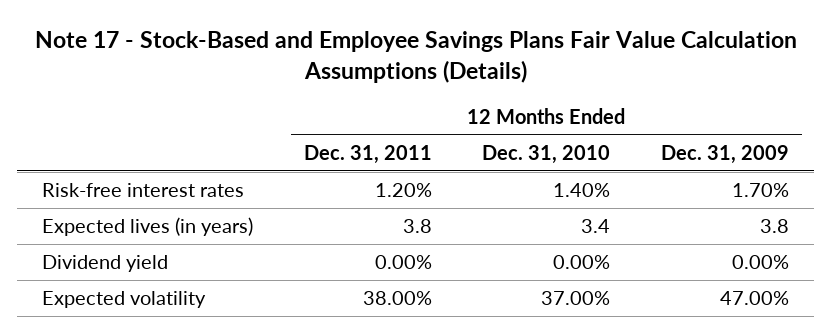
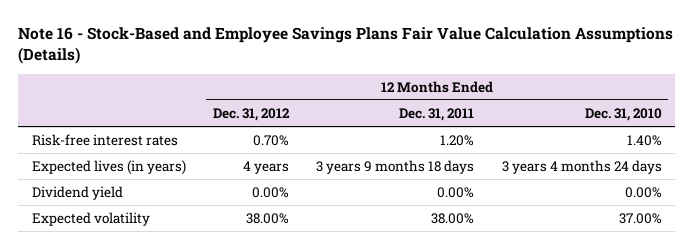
[34,30,797,83] Note 17 - Stock-Based and Employee Savings Plans Fair Value Calculation Assumptions (Details) -> [18,27,674,65] Note 16 - Stock-Based and Employee Savings Plans Fair Value Calculation Assumptions (Details)
[660,144,789,164] Dec. 31, 2009 -> none
none -> [213,107,291,121] Dec. 31, 2012
[402,219,432,234] 3.8 -> [316,159,475,174] 3 years 9 months 18 days
[581,219,611,234] 3.4 -> [501,159,662,174] 3 years 4 months 24 days

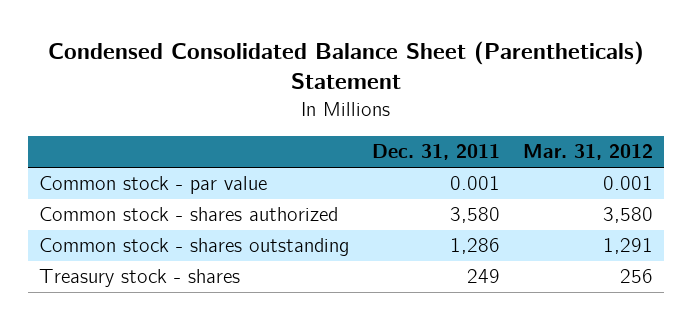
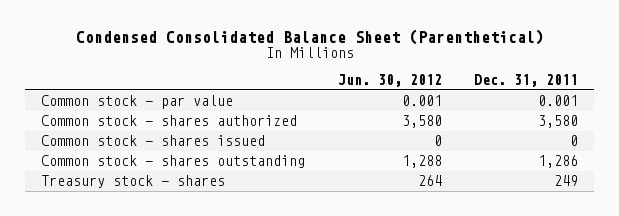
[48,40,645,90] Condensed Consolidated Balance Sheet (Parentheticals) Statement -> [75,28,544,45] Condensed Consolidated Balance Sheet (Parenthetical)
[522,144,653,161] Mar. 31, 2012 -> none
none -> [337,73,442,87] Jun. 30, 2012
none -> [41,135,266,147] Common stock - shares issued

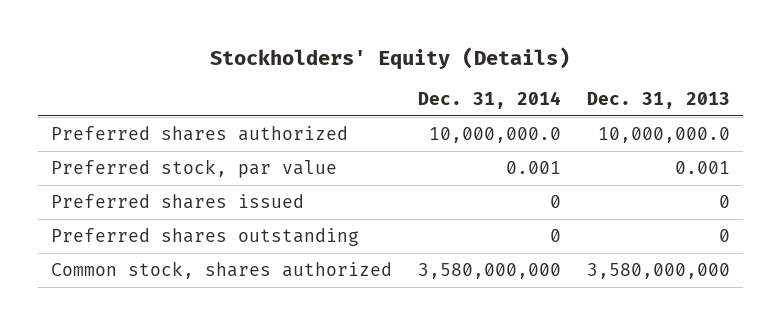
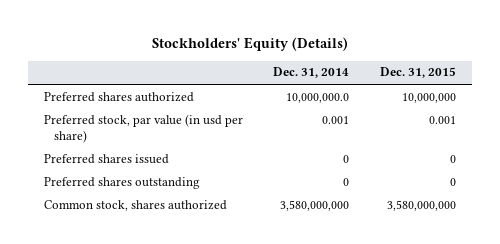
[586,91,730,109] Dec. 31, 2013 -> none
none -> [380,67,457,79] Dec. 31, 2015
[50,158,337,178] Preferred stock, par value -> [43,113,243,143] Preferred stock, par value (in usd per share)

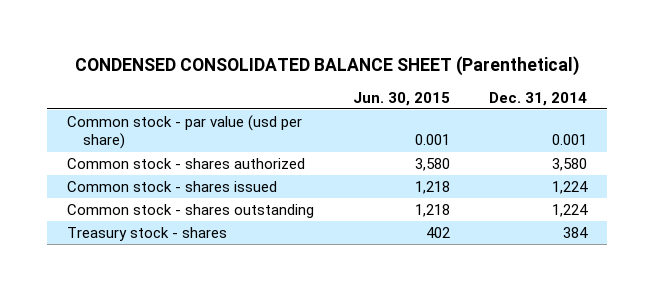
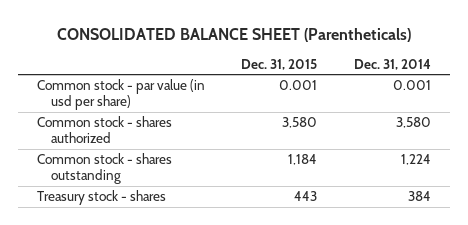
[74,55,579,76] CONDENSED CONSOLIDATED BALANCE SHEET (Parenthetical) -> [56,27,411,42] CONSOLIDATED BALANCE SHEET (Parentheticals)
[352,91,450,106] Jun. 30, 2015 -> none
none -> [241,58,318,70] Dec. 31, 2015
[66,114,302,150] Common stock - par value (usd per share) -> [36,79,205,111] Common stock - par value (in usd per share)
[66,180,277,192] Common stock - shares issued -> none

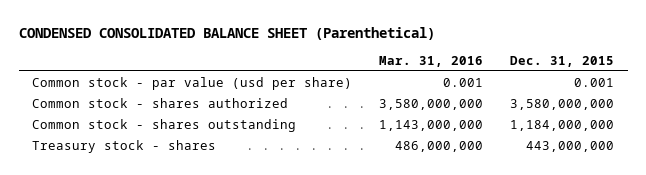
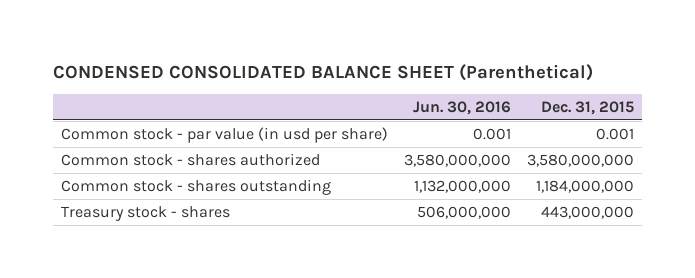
[379,55,484,67] Mar. 31, 2016 -> none
none -> [413,100,512,115] Jun. 30, 2016
[32,76,353,90] Common stock - par value (usd per share) -> [61,126,389,143] Common stock - par value (in usd per share)

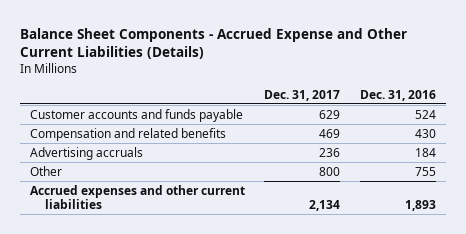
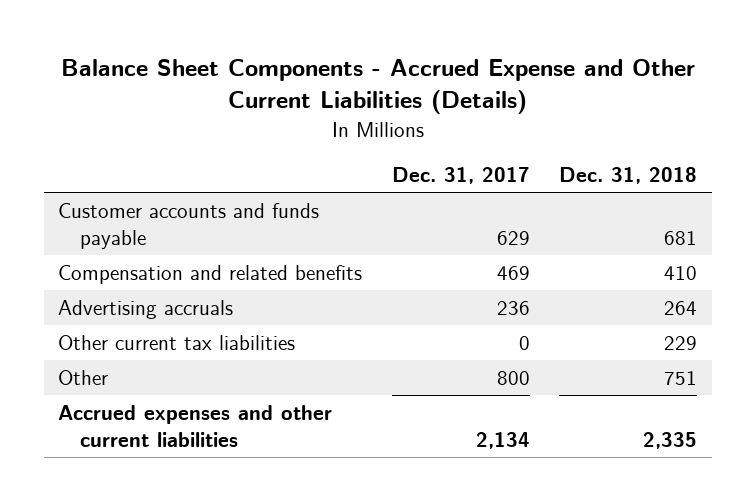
[359,89,436,101] Dec. 31, 2016 -> none
none -> [558,167,697,185] Dec. 31, 2018
none -> [58,334,296,350] Other current tax liabilities

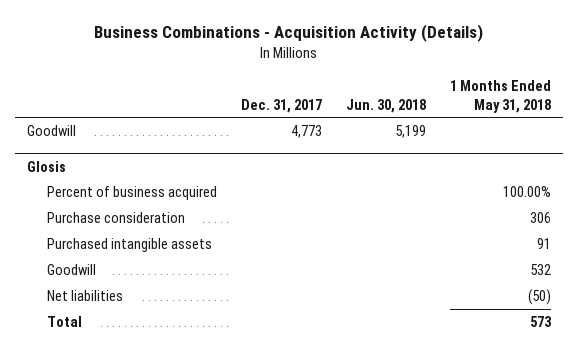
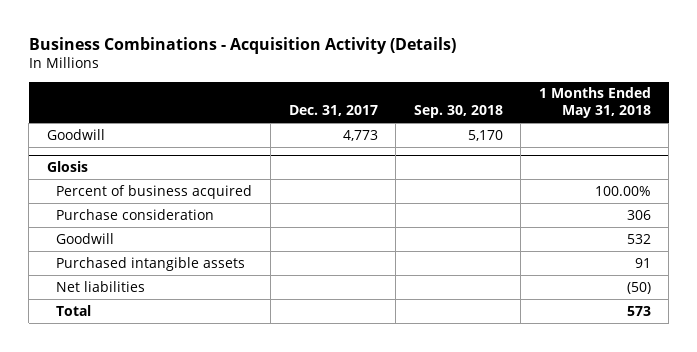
[345,98,426,113] Jun. 30, 2018 -> none
none -> [413,105,503,119] Sep. 30, 2018
[47,238,213,253] Purchased intangible assets -> [56,256,246,271] Purchased intangible assets

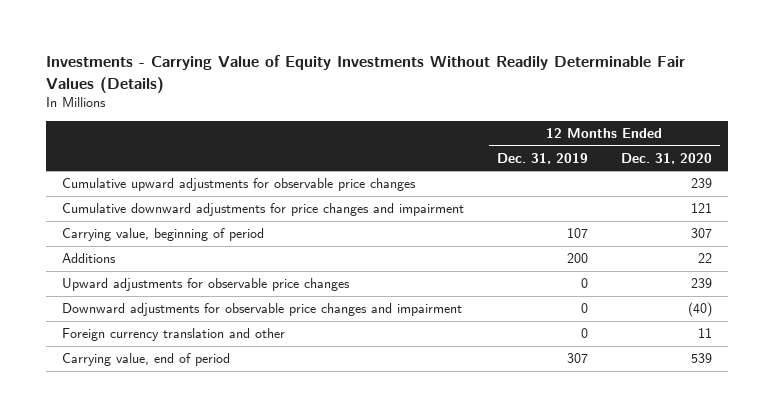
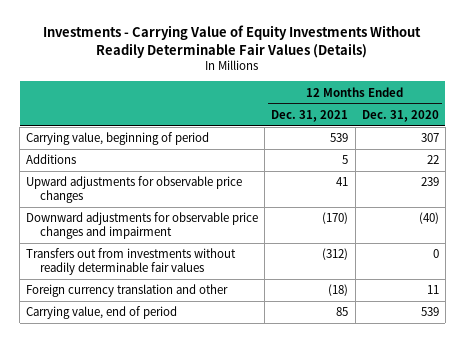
[496,152,588,164] Dec. 31, 2019 -> none
none -> [271,109,349,122] Dec. 31, 2021
[62,178,417,192] Cumulative upward adjustments for observable price changes -> none
[62,203,465,217] Cumulative downward adjustments for price changes and impairment -> none
none -> [26,248,237,276] Transfers out from investments without readily determinable fair values

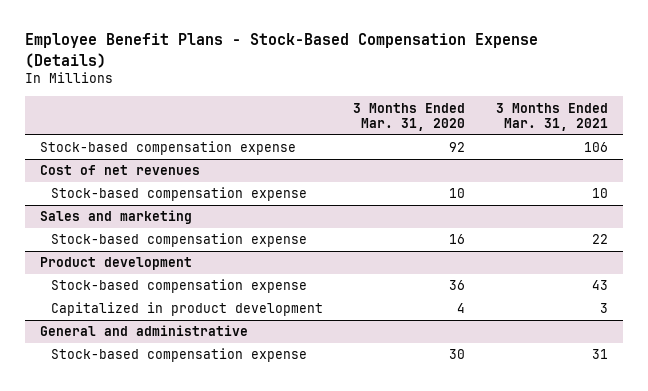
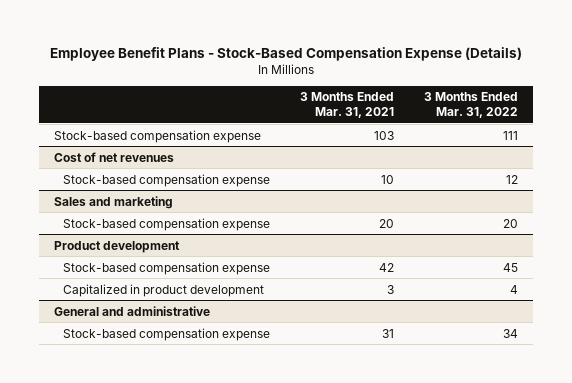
[353,102,466,132] 3 Months Ended Mar. 31, 2020 -> none
none -> [424,92,519,119] 3 Months Ended Mar. 31, 2022
[583,142,608,153] 106 -> [374,130,395,140] 103
[591,234,608,245] 22 -> [379,218,395,228] 20
[591,280,608,291] 43 -> [379,262,395,272] 42

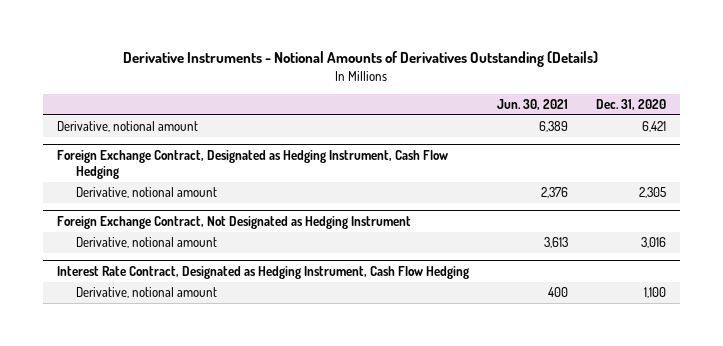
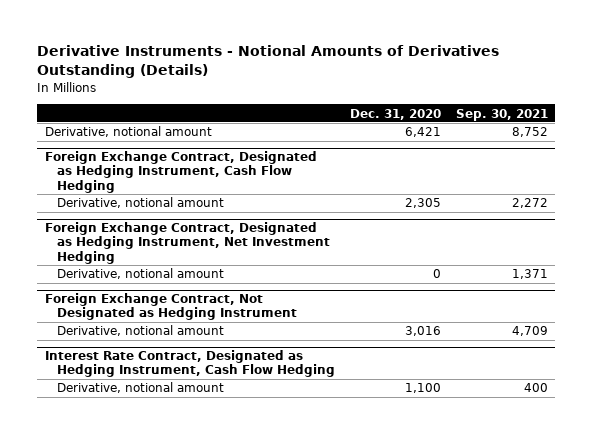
[496,99,568,111] Jun. 30, 2021 -> none
none -> [455,108,548,121] Sep. 30, 2021
none -> [44,222,331,264] Foreign Exchange Contract, Designated as Hedging Instrument, Net Investment Hedging
none -> [57,268,225,280] Derivative, notional amount

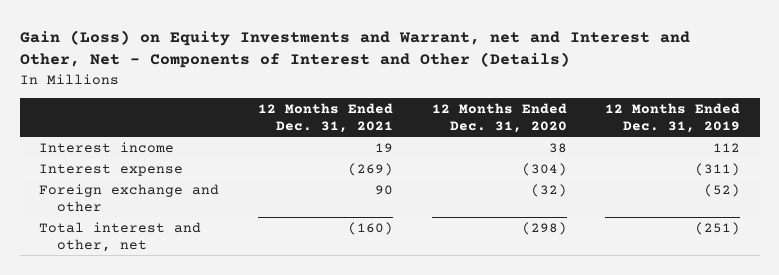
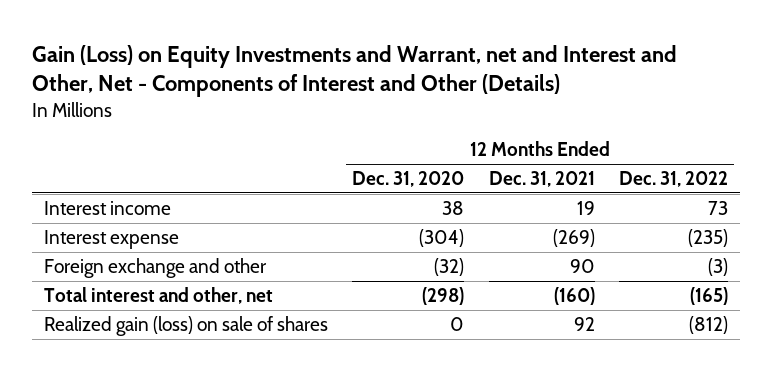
[605,102,741,133] 12 Months Ended Dec. 31, 2019 -> none
none -> [618,171,728,188] Dec. 31, 2022
none -> [44,316,329,337] Realized gain (loss) on sale of shares

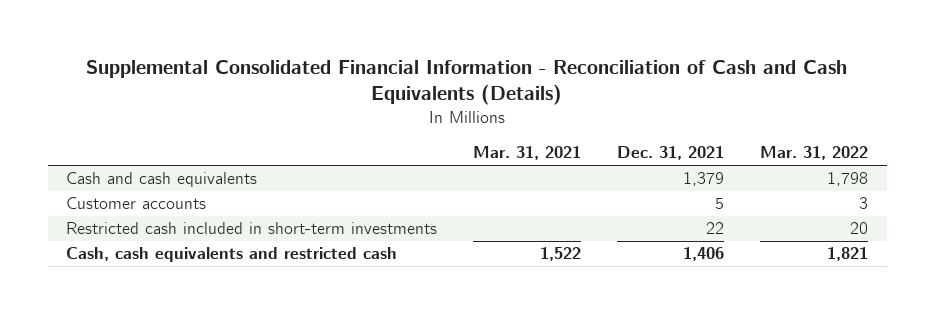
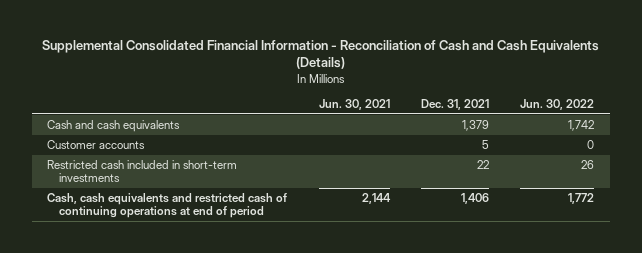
[473,146,582,161] Mar. 31, 2021 -> none
[760,146,869,161] Mar. 31, 2022 -> none
none -> [318,99,390,111] Jun. 30, 2021
none -> [520,99,595,111] Jun. 30, 2022
[66,247,398,263] Cash, cash equivalents and restricted cash -> [47,193,288,219] Cash, cash equivalents and restricted cash of continuing operations at end of period

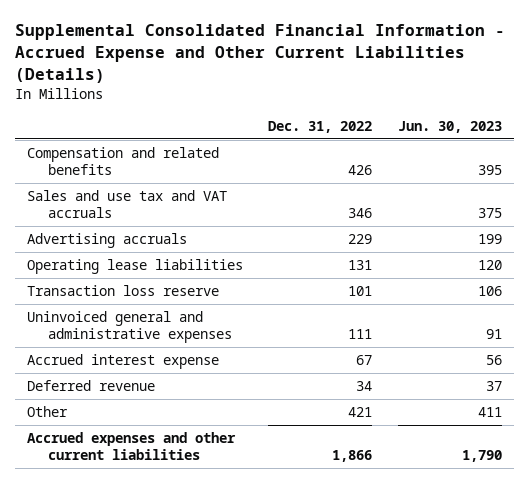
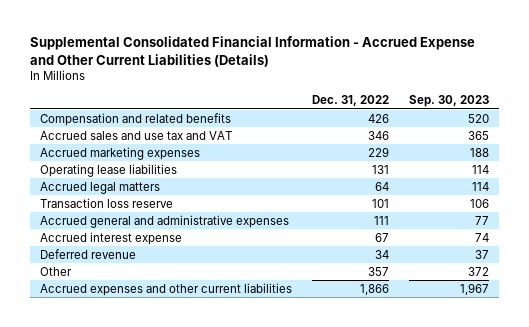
[397,120,502,133] Jun. 30, 2023 -> none
none -> [409,95,490,108] Sep. 30, 2023
[27,189,228,219] Sales and use tax and VAT accruals -> [39,130,232,140] Accrued sales and use tax and VAT
[27,232,188,248] Advertising accruals -> [39,146,200,160] Accrued marketing expenses
none -> [39,181,160,194] Accrued legal matters
[27,310,232,344] Uninvoiced general and administrative expenses -> [39,214,289,228] Accrued general and administrative expenses
[348,406,373,417] 421 -> [368,266,390,276] 357

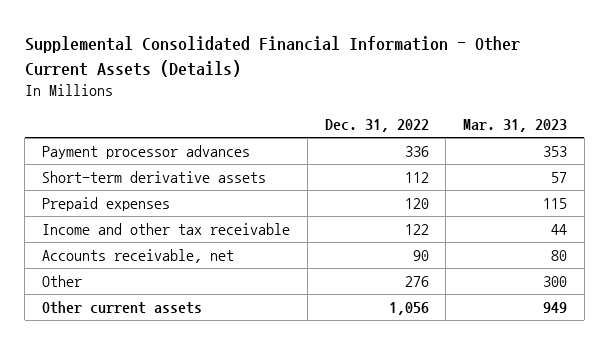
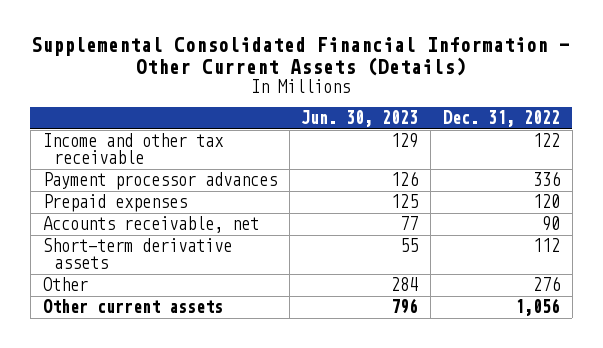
[463,119,568,133] Mar. 31, 2023 -> none
none -> [301,110,419,128] Jun. 30, 2023
[42,223,291,236] Income and other tax receivable -> [42,133,224,165] Income and other tax receivable
[42,171,267,184] Short-term derivative assets -> [42,238,232,270] Short-term derivative assets

